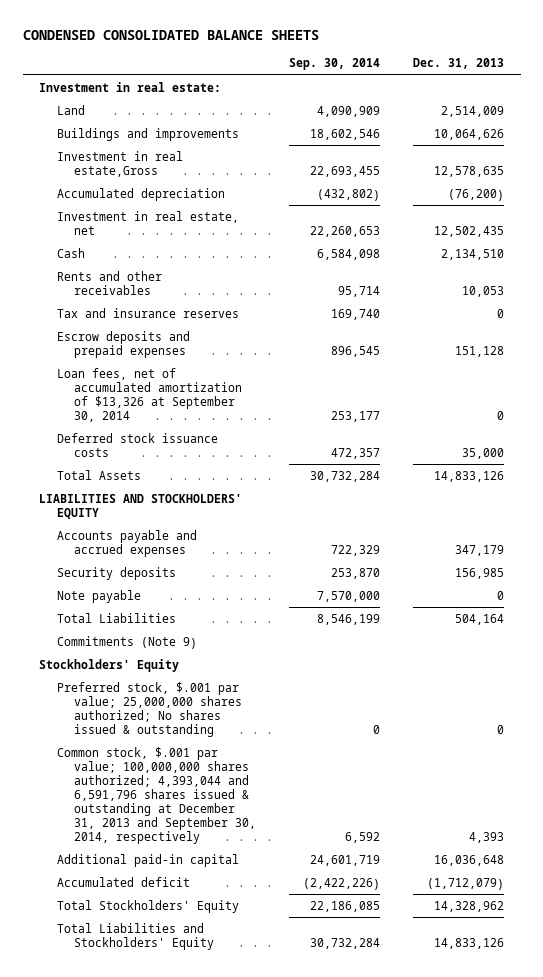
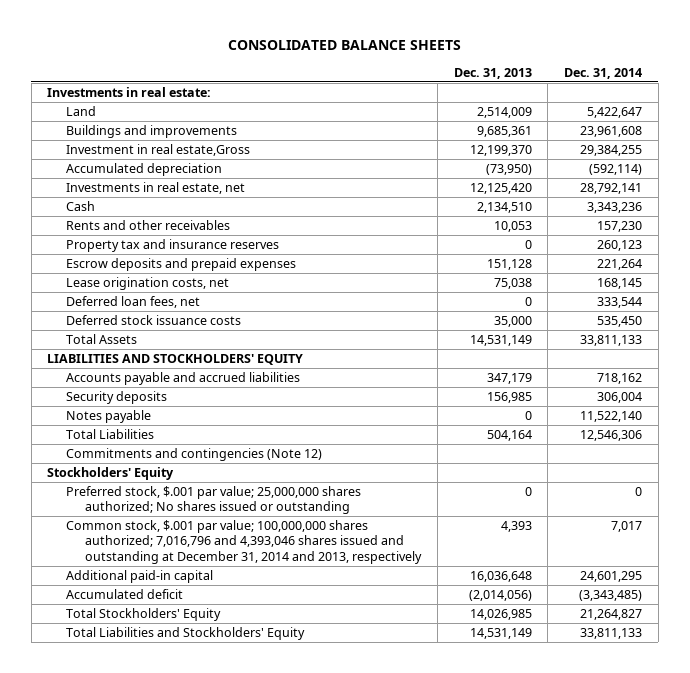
[22,30,319,41] CONDENSED CONSOLIDATED BALANCE SHEETS -> [227,40,461,51] CONSOLIDATED BALANCE SHEETS
[289,58,381,71] Sep. 30, 2014 -> none
none -> [564,67,643,79] Dec. 31, 2014
[39,81,222,92] Investment in real estate: -> [47,86,212,97] Investments in real estate:
[434,128,505,140] 10,064,626 -> [476,125,532,137] 9,685,361
[434,165,505,177] 12,578,635 -> [469,144,532,156] 12,199,370
[448,188,505,201] (76,200) -> [485,163,532,175] (73,950)
[56,210,239,235] Investment in real estate, net -> [66,181,246,194] Investments in real estate, net
[434,225,505,237] 12,502,435 -> [469,182,532,194] 12,125,420
[56,307,239,318] Tax and insurance reserves -> [66,238,280,252] Property tax and insurance reserves
[56,367,243,422] Loan fees, net of accumulated amortization of $13,326 at September 30, 2014 -> none
none -> [66,276,230,290] Lease origination costs, net
none -> [66,295,201,308] Deferred loan fees, net
[434,470,505,482] 14,833,126 -> [469,334,532,346] 14,531,149
[56,529,197,557] Accounts payable and accrued expenses -> [66,371,301,385] Accounts payable and accrued liabilities
[56,589,141,603] Note payable -> [66,409,152,423] Notes payable
[56,635,197,649] Commitments (Note 9) -> [66,447,323,461] Commitments and contingencies (Note 12)
[56,681,243,737] Preferred stock, $.001 par value; 25,000,000 shares authorized; No shares issued & outstanding -> [66,485,362,515] Preferred stock, $.001 par value; 25,000,000 shares authorized; No shares issued or outstanding
[56,746,257,844] Common stock, $.001 par value; 100,000,000 shares authorized; 4,393,044 and 6,591,796 shares issued & outstanding at December 31, 2013 and September 30, 2014, respectively -> [66,519,423,564] Common stock, $.001 par value; 100,000,000 shares authorized; 7,016,796 and 4,393,046 shares issued and outstanding at December 31, 2014 and 2013, respectively
[427,877,505,890] (1,712,079) -> [468,589,532,601] (2,014,056)
[434,900,505,912] 14,328,962 -> [469,608,532,620] 14,026,985
[434,937,505,949] 14,833,126 -> [469,627,532,639] 14,531,149

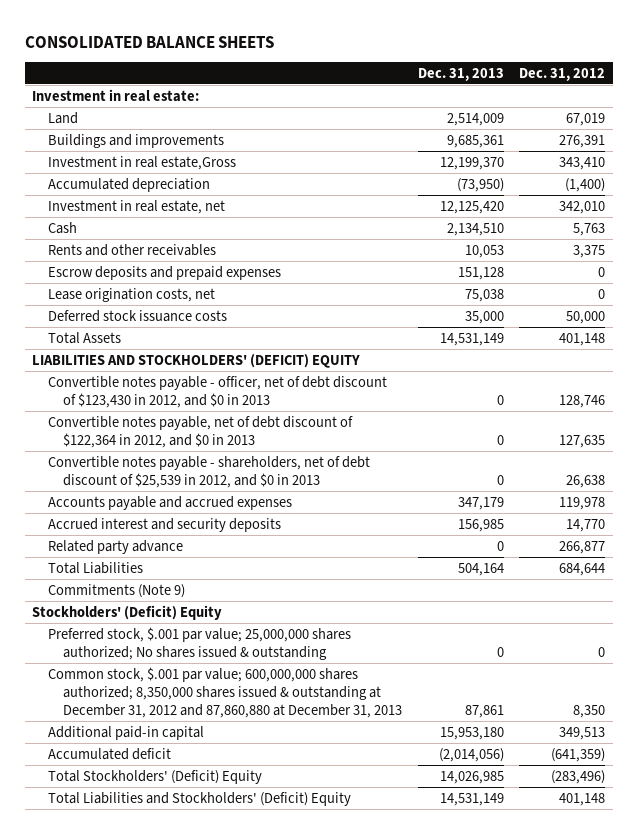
[564,67,643,79] Dec. 31, 2014 -> none
none -> [519,68,606,82] Dec. 31, 2012
[47,86,212,97] Investments in real estate: -> [32,88,200,102] Investment in real estate:
[66,181,246,194] Investments in real estate, net -> [47,199,225,214] Investment in real estate, net
[66,238,280,252] Property tax and insurance reserves -> none
[66,295,201,308] Deferred loan fees, net -> none
[66,409,152,423] Notes payable -> none
[47,353,304,365] LIABILITIES AND STOCKHOLDERS' EQUITY -> [32,353,361,368] LIABILITIES AND STOCKHOLDERS' (DEFICIT) EQUITY
none -> [47,375,387,408] Convertible notes payable - officer, net of debt discount of $123,430 in 2012, and $0 in 2013
none -> [47,415,353,448] Convertible notes payable, net of debt discount of $122,364 in 2012, and $0 in 2013
none -> [47,455,370,488] Convertible notes payable - shareholders, net of debt discount of $25,539 in 2012, and $0 in 2013
[66,371,301,385] Accounts payable and accrued liabilities -> [47,495,292,510] Accounts payable and accrued expenses
[66,390,168,404] Security deposits -> [47,517,281,532] Accrued interest and security deposits
none -> [47,539,183,554] Related party advance
[66,447,323,461] Commitments and contingencies (Note 12) -> [47,583,185,598] Commitments (Note 9)
[47,466,175,480] Stockholders' Equity -> [32,604,223,620] Stockholders' (Deficit) Equity
[66,485,362,515] Preferred stock, $.001 par value; 25,000,000 shares authorized; No shares issued or outstanding -> [47,626,351,660] Preferred stock, $.001 par value; 25,000,000 shares authorized; No shares issued & outstanding
[66,519,423,564] Common stock, $.001 par value; 100,000,000 shares authorized; 7,016,796 and 4,393,046 shares issued and outstanding at December 31, 2014 and 2013, respectively -> [47,666,403,718] Common stock, $.001 par value; 600,000,000 shares authorized; 8,350,000 shares issued & outstanding at December 31, 2012 and 87,860,880 at December 31, 2013
[500,520,532,532] 4,393 -> [464,704,504,718] 87,861
[469,570,532,582] 16,036,648 -> [439,726,504,740] 15,953,180
[66,607,222,621] Total Stockholders' Equity -> [47,769,262,784] Total Stockholders' (Deficit) Equity
[66,626,306,640] Total Liabilities and Stockholders' Equity -> [47,791,351,806] Total Liabilities and Stockholders' (Deficit) Equity

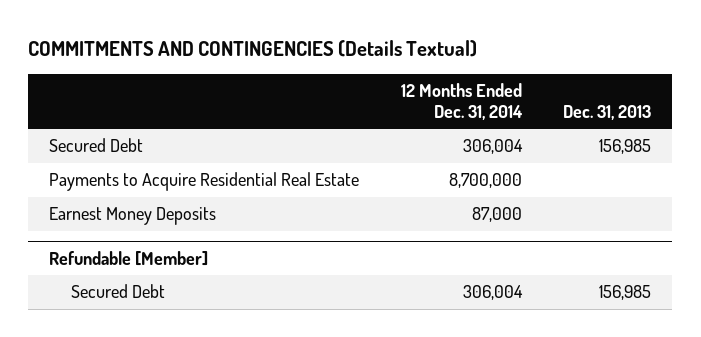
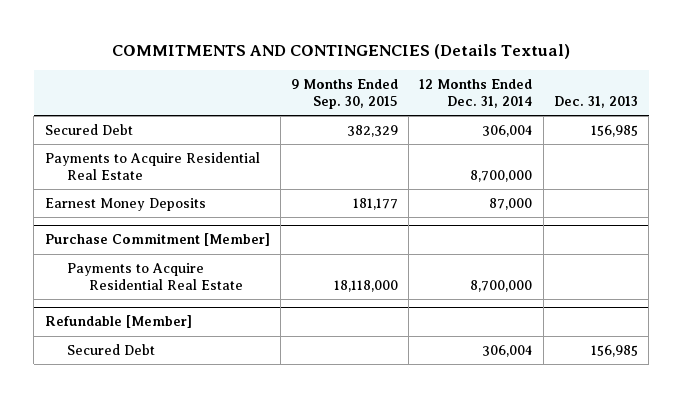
none -> [291,79,399,110] 9 Months Ended Sep. 30, 2015
none -> [44,233,270,247] Purchase Commitment [Member]
none -> [66,262,243,290] Payments to Acquire Residential Real Estate

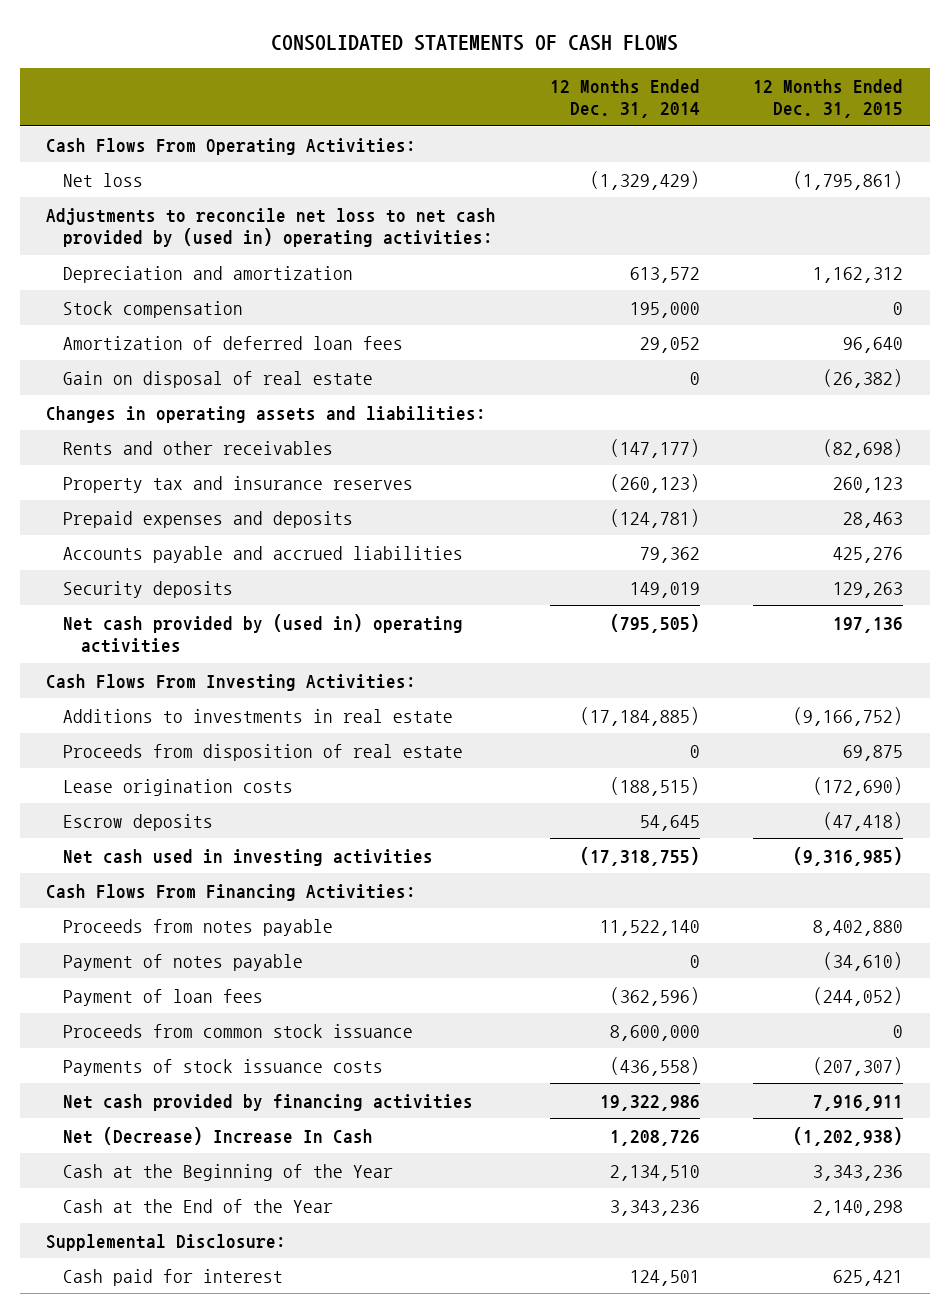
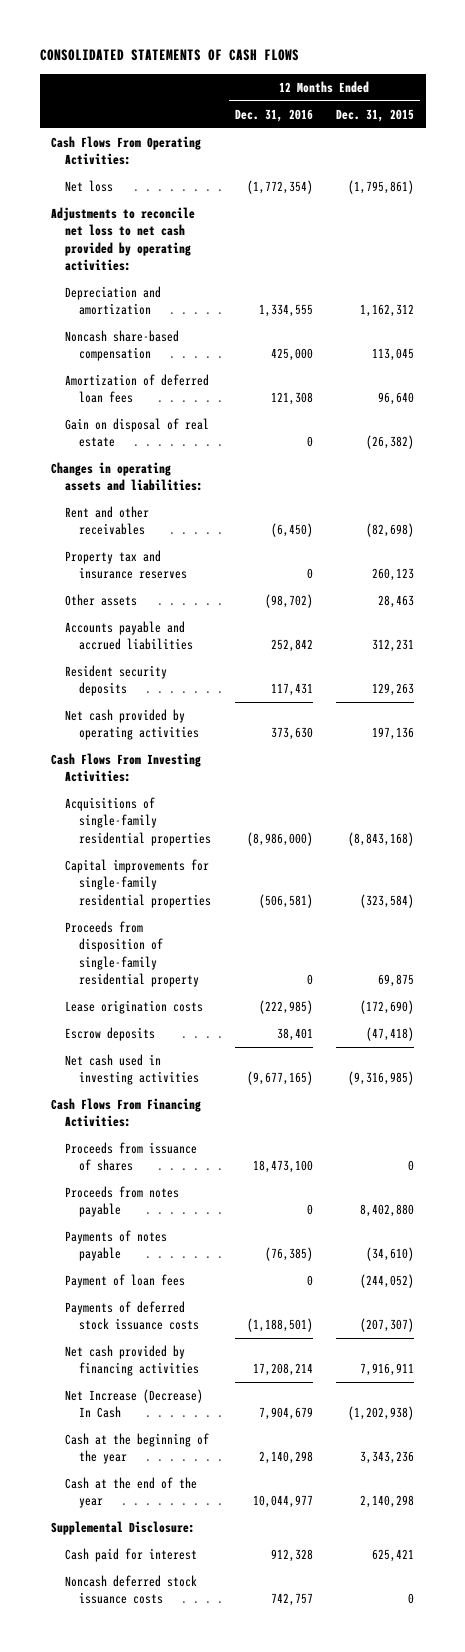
[549,78,700,119] 12 Months Ended Dec. 31, 2014 -> none
none -> [234,108,313,122] Dec. 31, 2016
[46,207,497,248] Adjustments to reconcile net loss to net cash provided by (used in) operating activities: -> [51,207,196,271] Adjustments to reconcile net loss to net cash provided by operating activities:
[63,300,244,318] Stock compensation -> [65,330,180,362] Noncash share-based compensation
[893,301,904,315] 0 -> [371,348,414,362] 113,045
[63,440,334,455] Rents and other receivables -> [65,506,150,536] Rent and other receivables
[63,510,354,528] Prepaid expenses and deposits -> [65,594,138,607] Other assets
[833,546,904,563] 425,276 -> [371,639,414,653] 312,231
[63,580,234,598] Security deposits -> [65,665,168,697] Resident security deposits
[63,613,464,654] Net cash provided by (used in) operating activities -> [65,709,200,741] Net cash provided by operating activities
[63,708,454,723] Additions to investments in real estate -> none
none -> [65,797,212,846] Acquisitions of single-family residential properties
none -> [65,859,212,908] Capital improvements for single-family residential properties
[63,743,464,761] Proceeds from disposition of real estate -> [65,921,200,987] Proceeds from disposition of single-family residential property
none -> [65,1142,198,1172] Proceeds from issuance of shares
[63,953,304,971] Payment of notes payable -> [65,1230,168,1262] Payments of notes payable
[63,1023,414,1038] Proceeds from common stock issuance -> none
[63,1058,384,1076] Payments of stock issuance costs -> [65,1301,200,1331] Payments of deferred stock issuance costs
[63,1126,374,1145] Net (Decrease) Increase In Cash -> [65,1389,204,1419] Net Increase (Decrease) In Cash
[63,1163,394,1181] Cash at the Beginning of the Year -> [65,1433,210,1465] Cash at the beginning of the year
[63,1198,334,1213] Cash at the End of the Year -> [65,1477,198,1509] Cash at the end of the year
none -> [65,1575,198,1605] Noncash deferred stock issuance costs

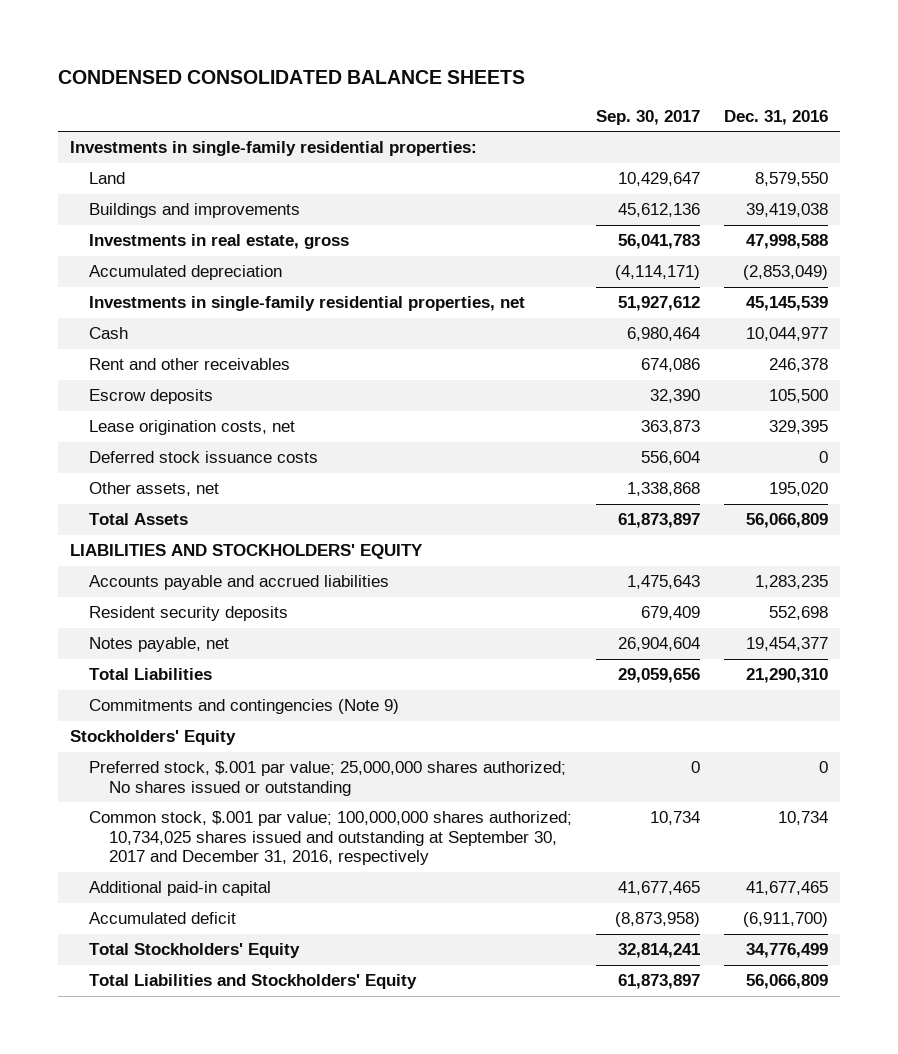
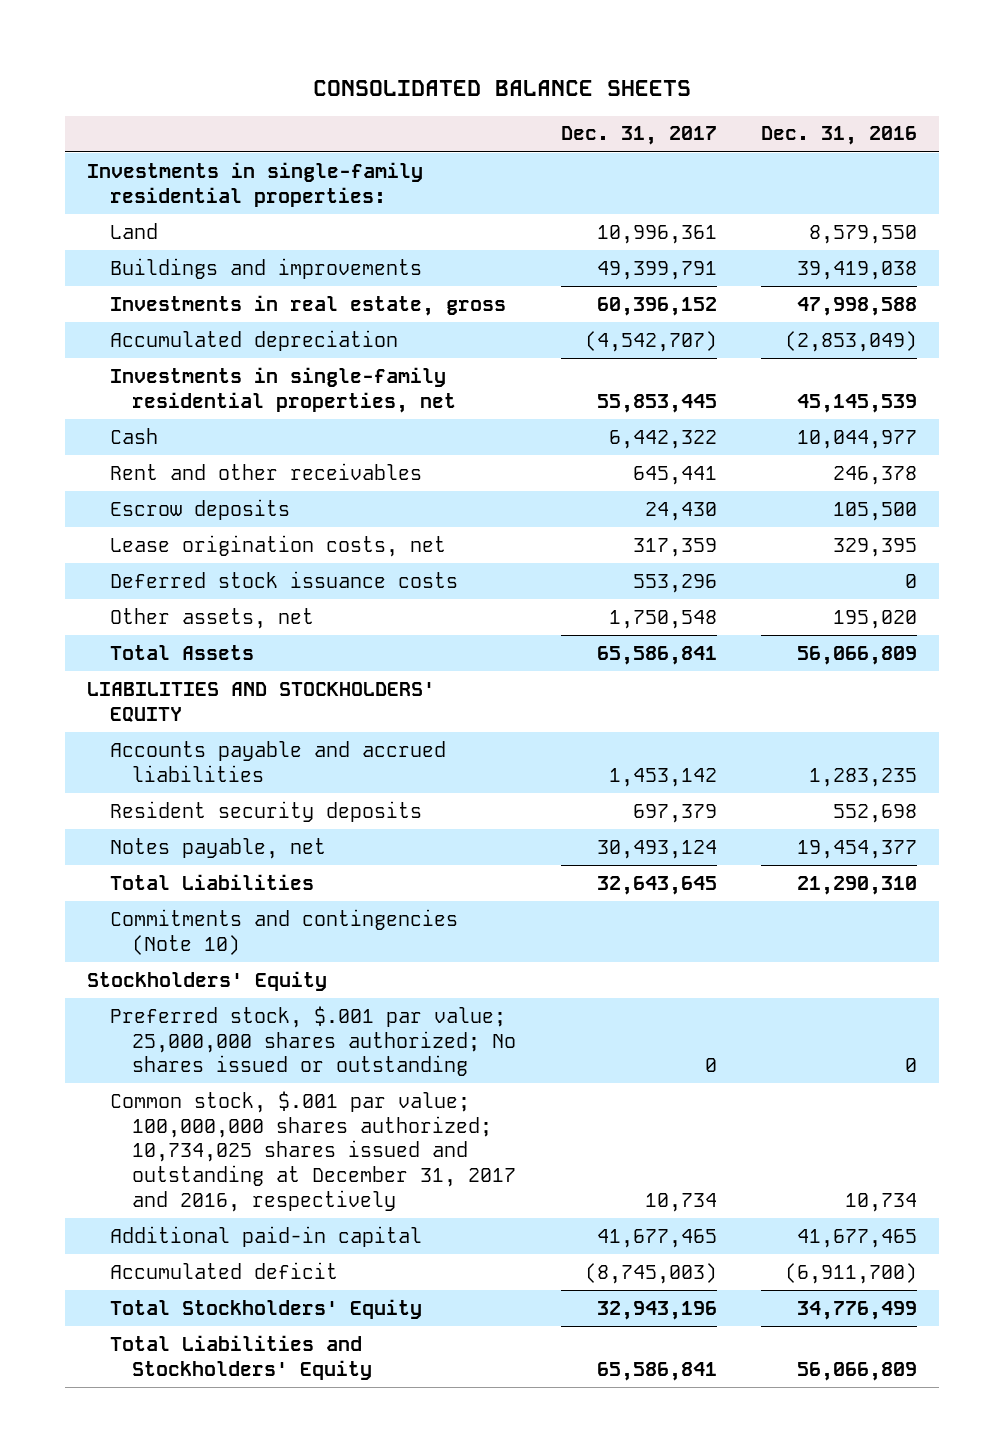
[57,69,525,84] CONDENSED CONSOLIDATED BALANCE SHEETS -> [313,79,692,96] CONSOLIDATED BALANCE SHEETS
[596,109,701,125] Sep. 30, 2017 -> none
none -> [560,126,717,146] Dec. 31, 2017
[89,699,400,715] Commitments and contingencies (Note 9) -> [109,908,458,955] Commitments and contingencies (Note 10)
[89,811,573,866] Common stock, $.001 par value; 100,000,000 shares authorized; 10,734,025 shares issued and outstanding at September 30, 2017 and December 31, 2016, respectively -> [109,1090,517,1212] Common stock, $.001 par value; 100,000,000 shares authorized; 10,734,025 shares issued and outstanding at December 31, 2017 and 2016, respectively

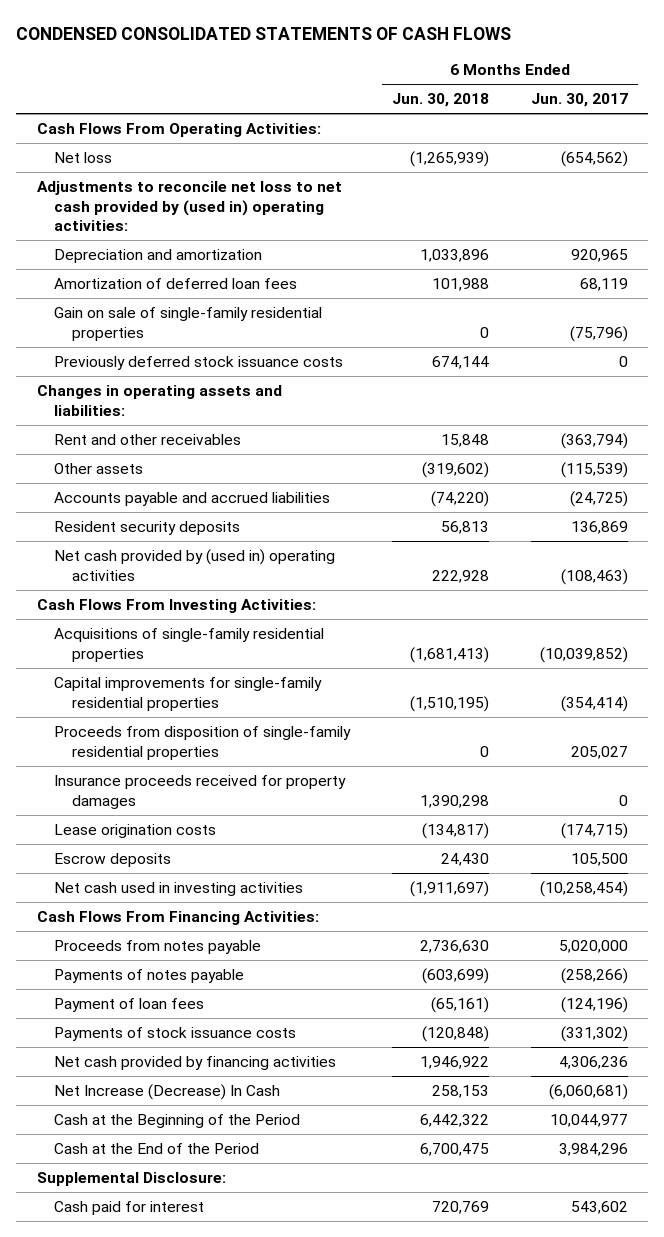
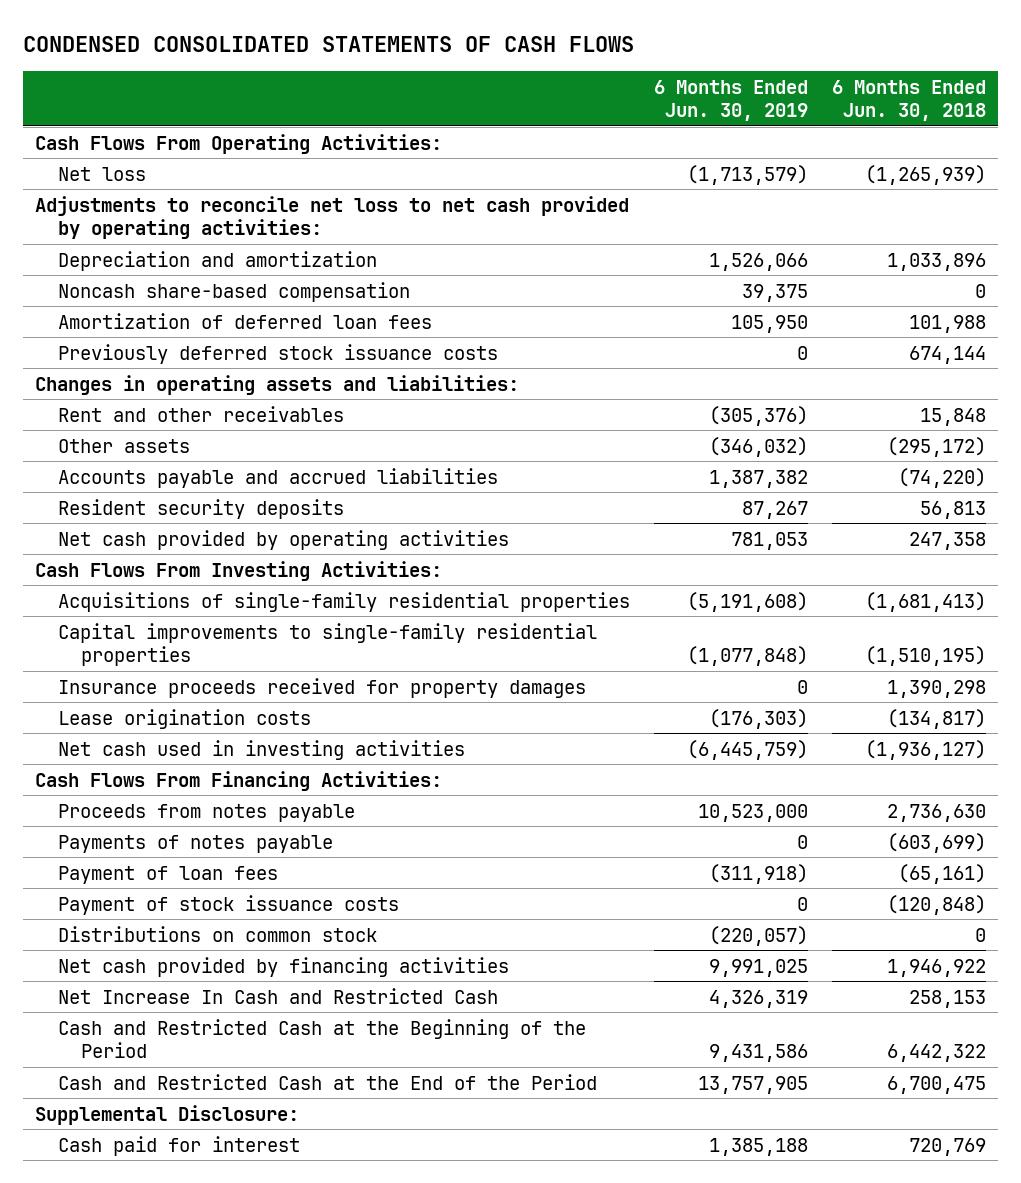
[530,93,628,108] Jun. 30, 2017 -> none
none -> [654,79,809,122] 6 Months Ended Jun. 30, 2019
[36,180,342,232] Adjustments to reconcile net loss to net cash provided by (used in) operating activities: -> [34,195,629,239] Adjustments to reconcile net loss to net cash provided by operating activities:
none -> [57,281,410,302] Noncash share-based compensation
[54,306,323,341] Gain on sale of single-family residential properties -> none
[422,461,490,478] (319,602) -> [887,436,987,457] (295,172)
[54,548,336,581] Net cash provided by (used in) operating activities -> [57,529,509,550] Net cash provided by operating activities
[432,569,490,583] 222,928 -> [909,531,987,550] 247,358
[54,725,352,760] Proceeds from disposition of single-family residential properties -> none
[54,676,323,711] Capital improvements for single-family residential properties -> [57,622,597,666] Capital improvements to single-family residential properties
[54,852,172,867] Escrow deposits -> none
[410,880,490,897] (1,911,697) -> [865,739,987,760] (1,936,127)
[54,1026,297,1041] Payments of stock issuance costs -> [57,894,399,915] Payment of stock issuance costs
none -> [57,925,377,942] Distributions on common stock
[54,1083,281,1100] Net Increase (Decrease) In Cash -> [57,987,498,1004] Net Increase In Cash and Restricted Cash
[54,1113,301,1128] Cash at the Beginning of the Period -> [57,1018,586,1058] Cash and Restricted Cash at the Beginning of the Period
[54,1142,260,1154] Cash at the End of the Period -> [57,1073,597,1090] Cash and Restricted Cash at the End of the Period

